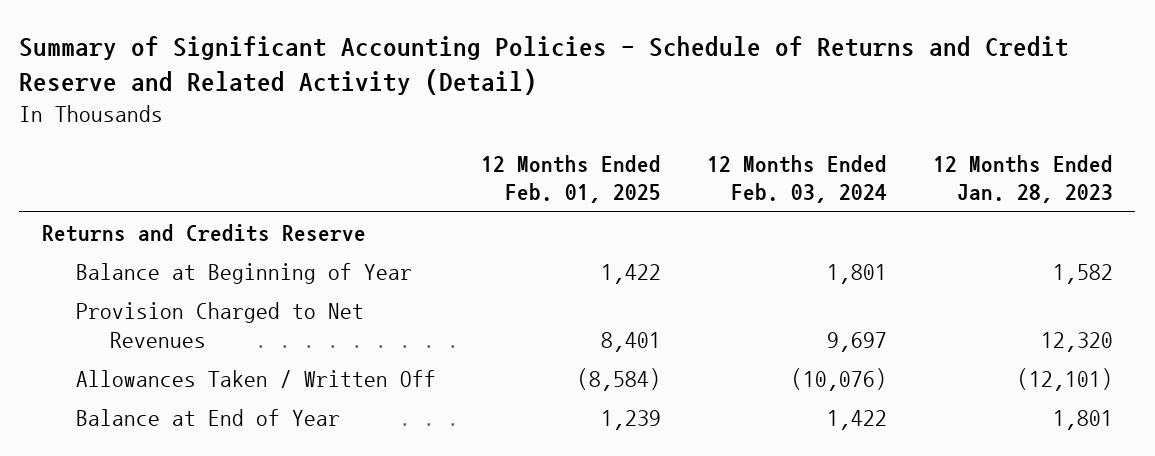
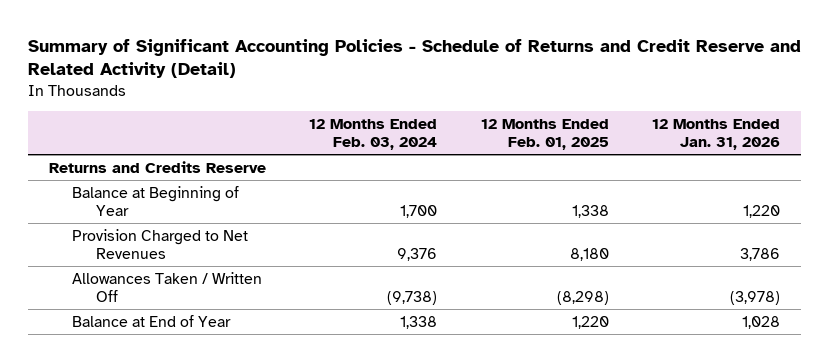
[932,154,1113,204] 12 Months Ended Jan. 28, 2023 -> none
none -> [651,118,780,150] 12 Months Ended Jan. 31, 2026
[601,263,662,284] 1,422 -> [571,204,609,218] 1,338
[827,263,888,284] 1,801 -> [400,204,438,218] 1,700
[601,331,662,352] 8,401 -> [569,247,609,261] 8,180
[827,331,888,352] 9,697 -> [397,247,438,261] 9,376
[577,367,662,391] (8,584) -> [556,290,609,305] (8,298)
[791,367,888,391] (10,076) -> [387,290,438,305] (9,738)
[601,409,662,430] 1,239 -> [571,315,609,329] 1,220
[827,409,888,430] 1,422 -> [400,315,438,329] 1,338

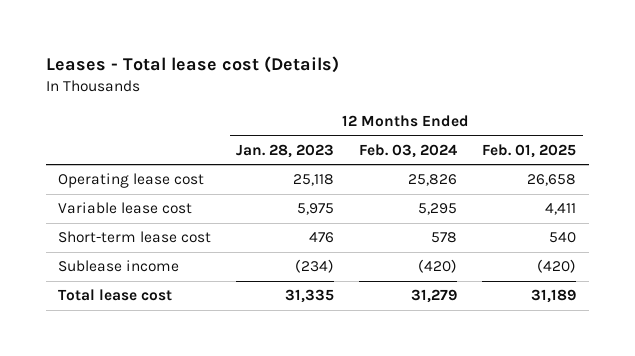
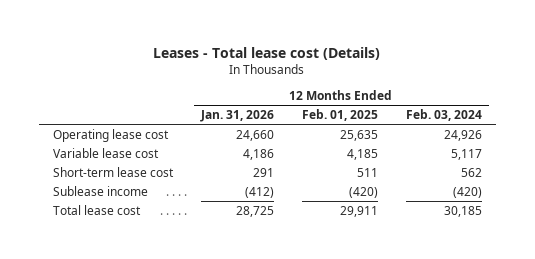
[236,143,335,158] Jan. 28, 2023 -> none
none -> [199,110,274,123] Jan. 31, 2026
[408,174,458,187] 25,826 -> [443,129,482,141] 24,926
[527,174,577,187] 26,658 -> [339,129,378,141] 25,635
[418,203,458,216] 5,295 -> [450,148,482,160] 5,117
[545,203,577,216] 4,411 -> [346,148,378,160] 4,185
[431,232,458,244] 578 -> [460,167,482,177] 562
[549,232,577,244] 540 -> [356,167,378,177] 511
[411,289,458,304] 31,279 -> [443,205,482,217] 30,185
[531,289,577,304] 31,189 -> [339,205,378,217] 29,911

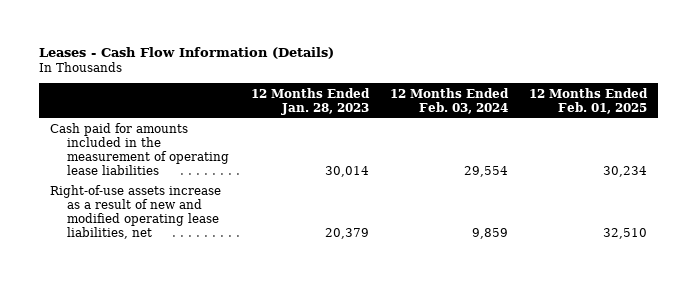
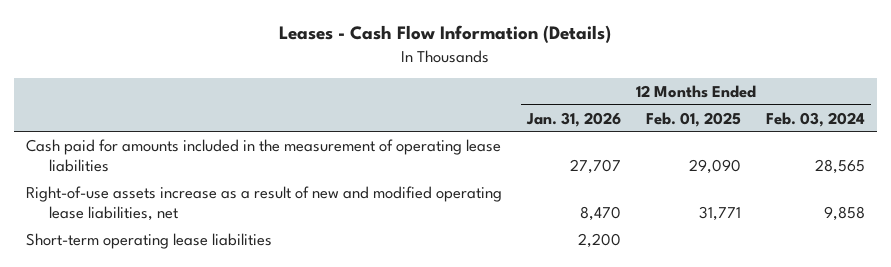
[250,87,370,115] 12 Months Ended Jan. 28, 2023 -> none
none -> [526,111,622,127] Jan. 31, 2026
[463,165,508,177] 29,554 -> [814,159,865,175] 28,565
[602,165,647,177] 30,234 -> [688,159,741,175] 29,090
[471,227,508,239] 9,859 -> [823,206,865,222] 9,858
[602,227,647,239] 32,510 -> [698,206,741,222] 31,771
none -> [26,232,273,249] Short-term operating lease liabilities

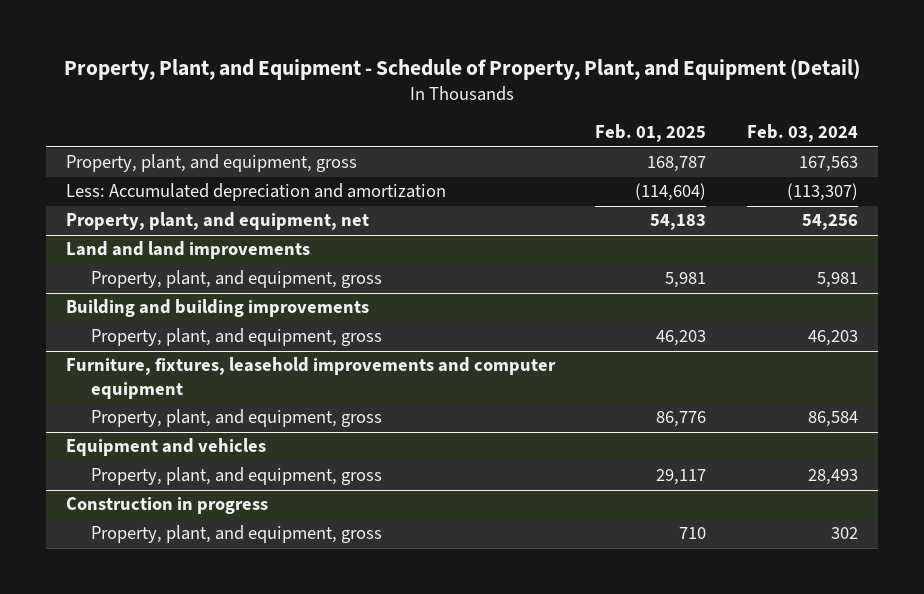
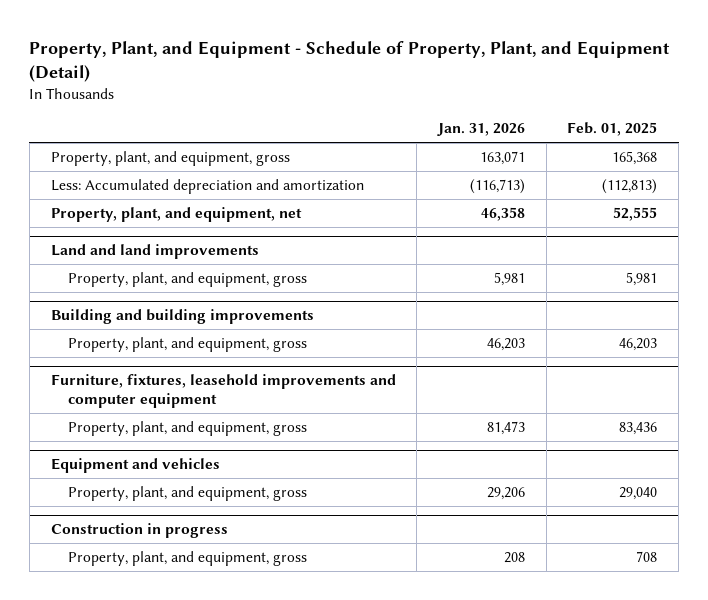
[746,124,858,143] Feb. 03, 2024 -> none
none -> [437,123,526,137] Jan. 31, 2026
[647,156,707,173] 168,787 -> [612,151,658,166] 165,368
[635,183,707,202] (114,604) -> [602,179,658,195] (112,813)
[650,214,707,231] 54,183 -> [613,207,658,222] 52,555
[656,411,707,428] 86,776 -> [619,422,658,436] 83,436
[656,469,707,486] 29,117 -> [619,487,658,501] 29,040
[679,527,707,540] 710 -> [636,551,658,563] 708

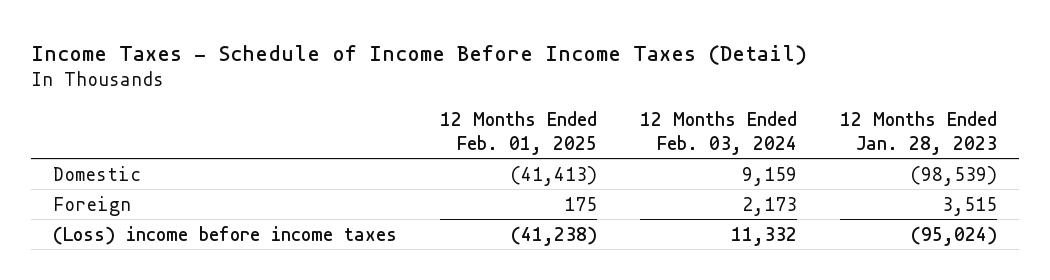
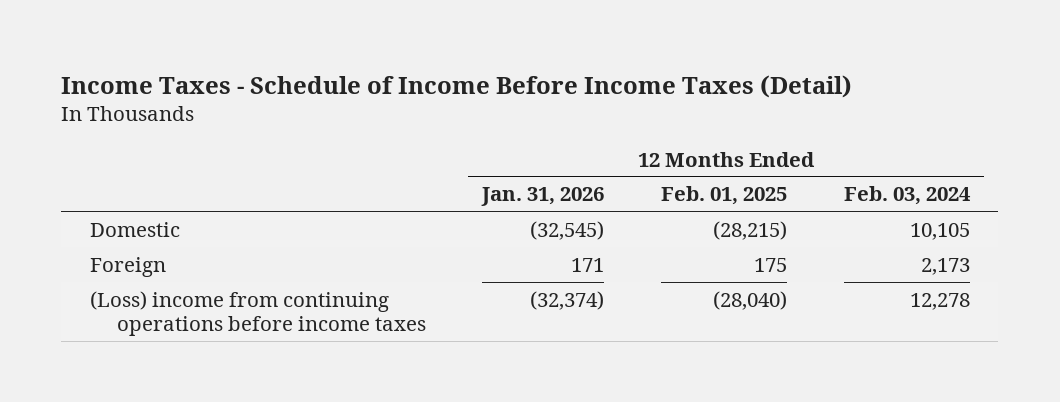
[840,111,998,155] 12 Months Ended Jan. 28, 2023 -> none
none -> [481,187,605,207] Jan. 31, 2026
[510,165,598,186] (41,413) -> [713,220,788,240] (28,215)
[742,166,798,186] 9,159 -> [910,222,971,240] 10,105
[52,225,397,245] (Loss) income before income taxes -> [89,290,426,337] (Loss) income from continuing operations before income taxes
[511,225,598,246] (41,238) -> [713,290,788,310] (28,040)
[731,226,798,246] 11,332 -> [910,292,971,310] 12,278

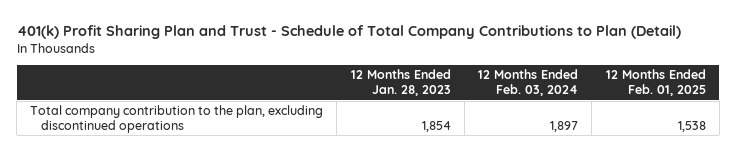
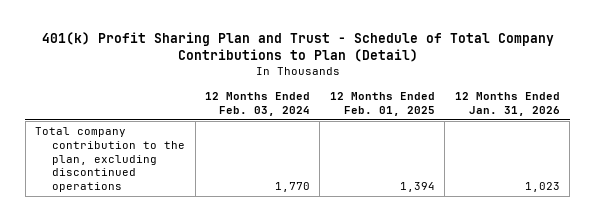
[350,69,451,97] 12 Months Ended Jan. 28, 2023 -> none
none -> [454,92,560,116] 12 Months Ended Jan. 31, 2026
[550,121,579,133] 1,897 -> [275,182,311,193] 1,770
[677,121,706,133] 1,538 -> [399,182,435,193] 1,394

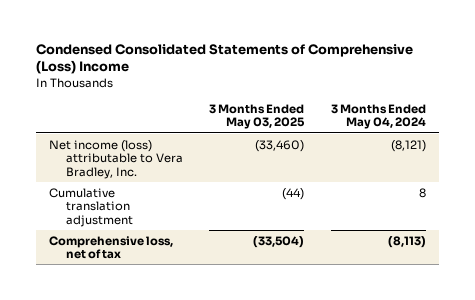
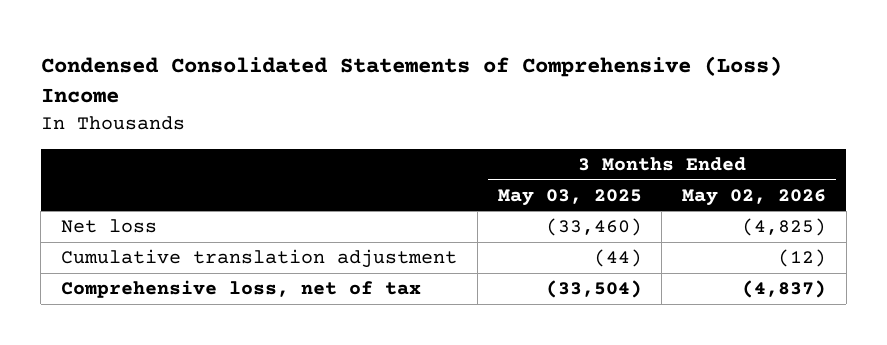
[330,103,426,130] 3 Months Ended May 04, 2024 -> none
none -> [682,188,827,206] May 02, 2026
[49,139,183,179] Net income (loss) attributable to Vera Bradley, Inc. -> [61,219,158,234] Net loss

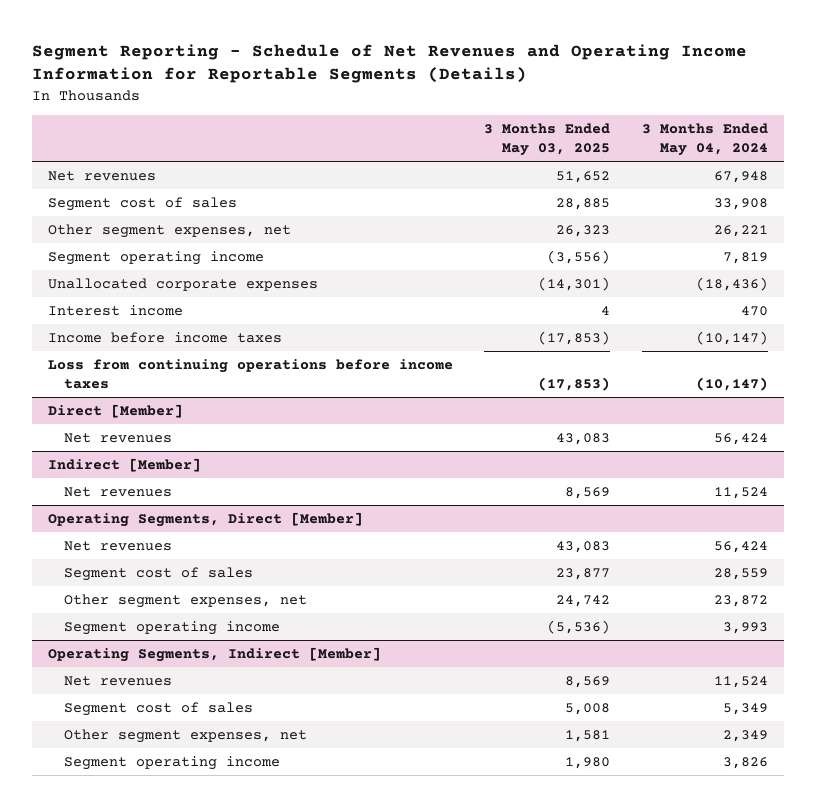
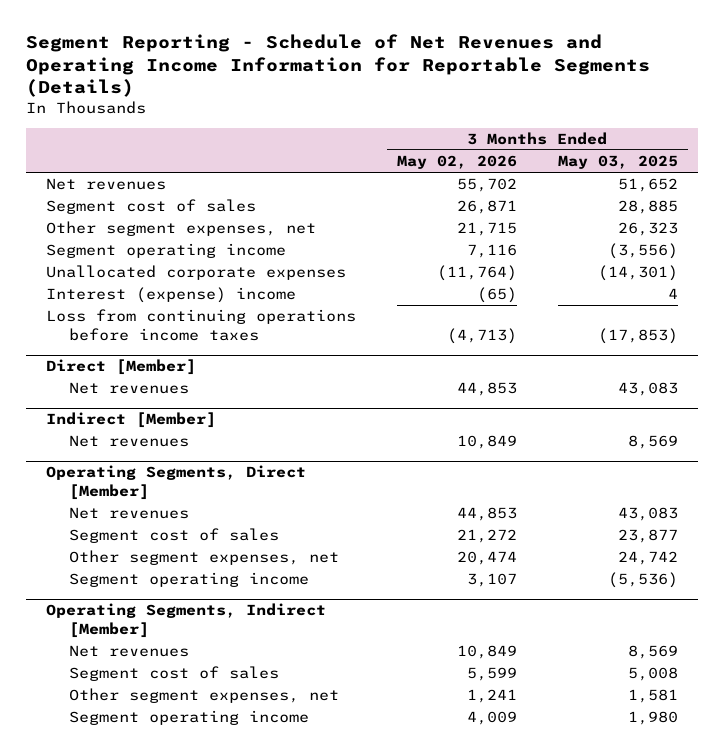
[641,122,768,157] 3 Months Ended May 04, 2024 -> none
none -> [396,155,517,170] May 02, 2026
[47,331,282,343] Income before income taxes -> none
[47,304,183,316] Interest income -> [45,287,296,304] Interest (expense) income

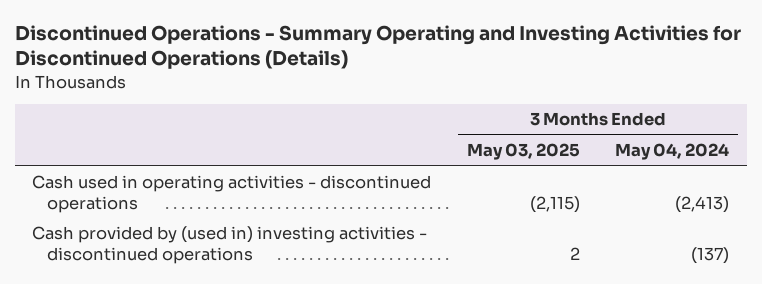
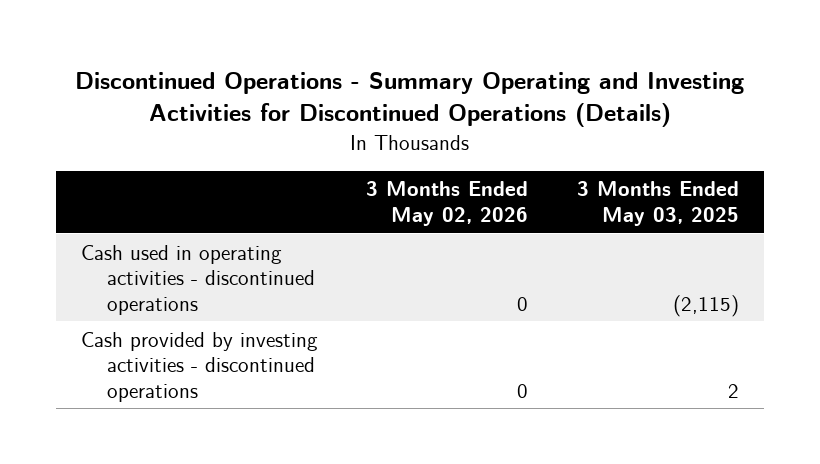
[615,143,730,161] May 04, 2024 -> none
none -> [366,181,529,226] 3 Months Ended May 02, 2026
[32,226,428,264] Cash provided by (used in) investing activities - discontinued operations -> [80,331,318,402] Cash provided by investing activities - discontinued operations

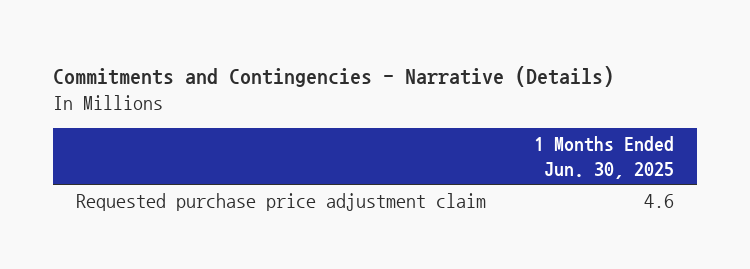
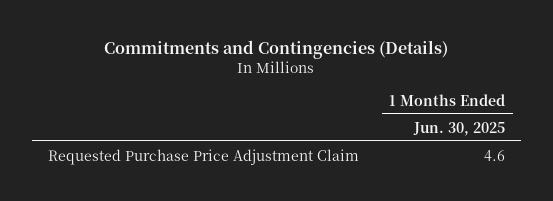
[52,65,614,87] Commitments and Contingencies - Narrative (Details) -> [104,40,449,60] Commitments and Contingencies (Details)
[76,192,487,211] Requested purchase price adjustment claim -> [47,148,359,165] Requested Purchase Price Adjustment Claim

